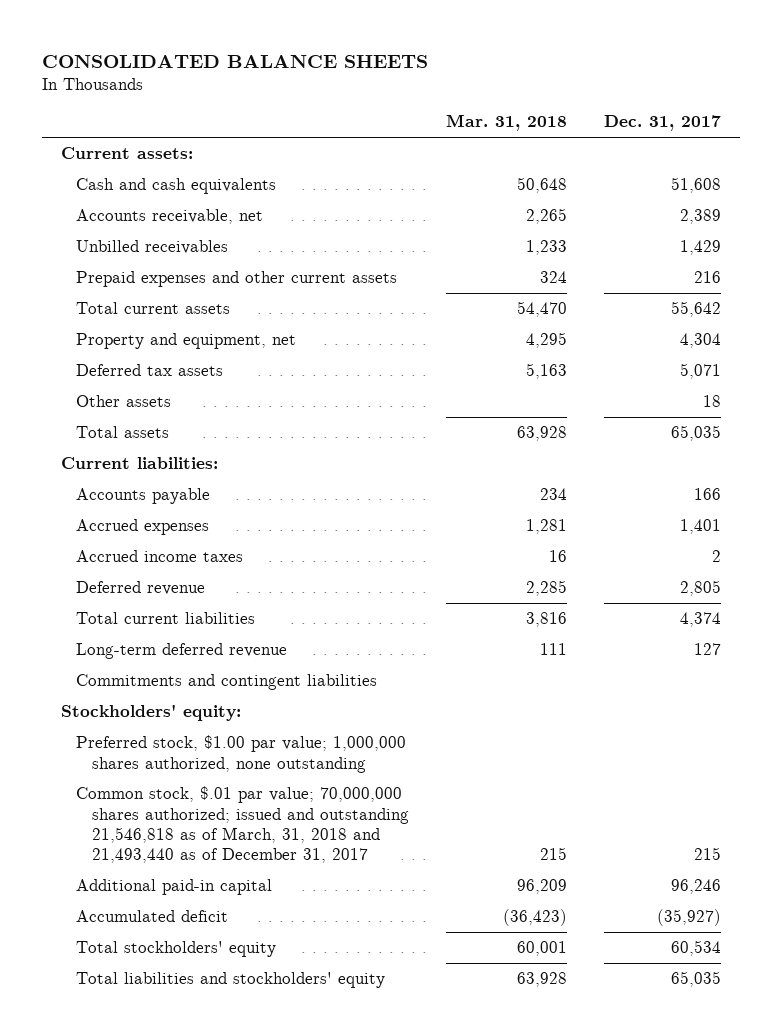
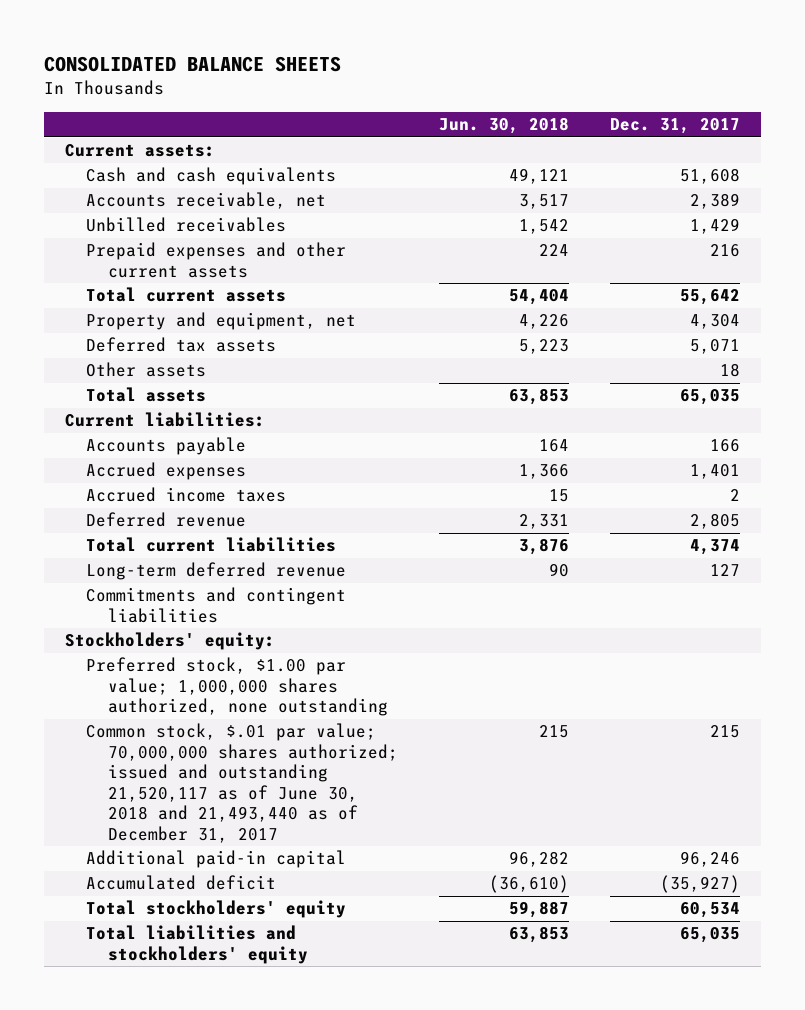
[445,114,567,132] Mar. 31, 2018 -> none
none -> [438,117,569,135] Jun. 30, 2018
[76,786,409,864] Common stock, $.01 par value; 70,000,000 shares authorized; issued and outstanding 21,546,818 as of March, 31, 2018 and 21,493,440 as of December 31, 2017 -> [86,723,398,843] Common stock, $.01 par value; 70,000,000 shares authorized; issued and outstanding 21,520,117 as of June 30, 2018 and 21,493,440 as of December 31, 2017

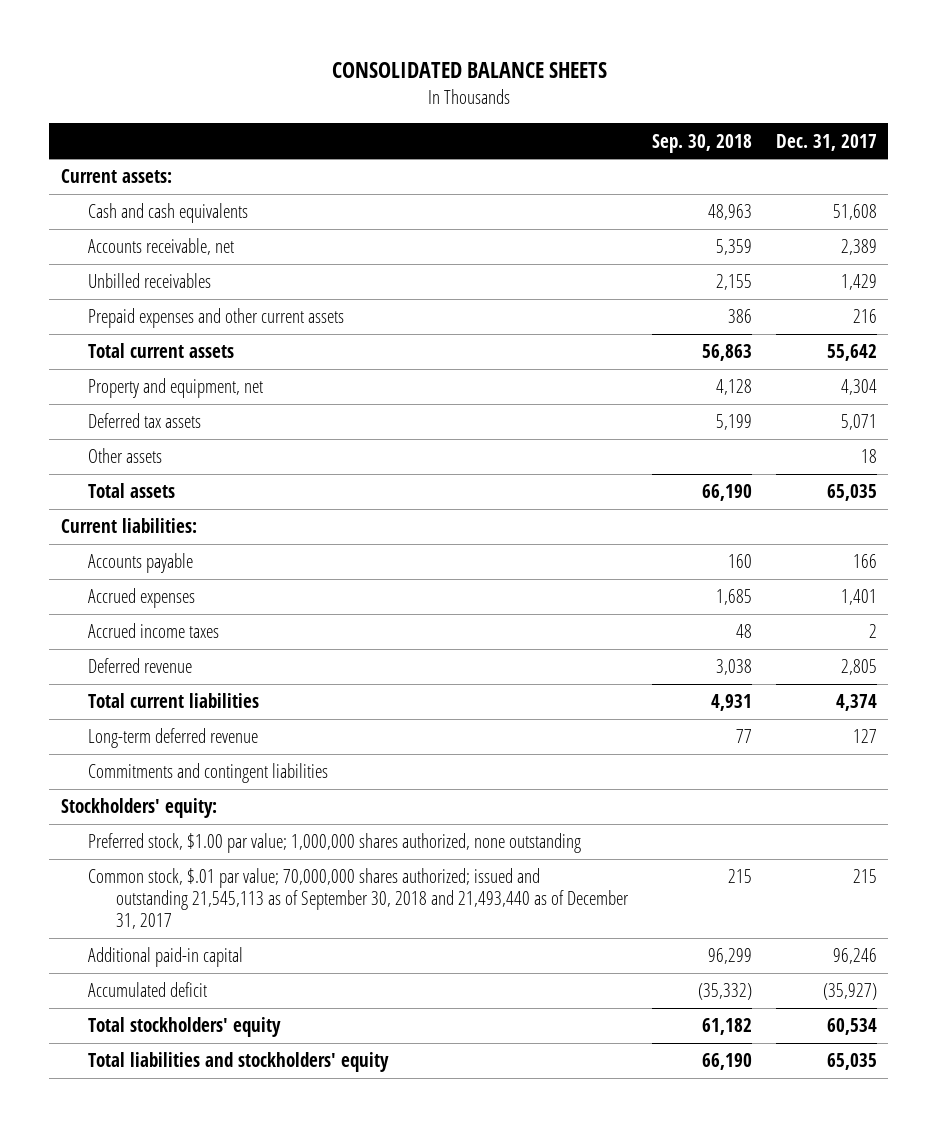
[438,117,569,135] Jun. 30, 2018 -> none
none -> [651,133,752,153] Sep. 30, 2018
[86,723,398,843] Common stock, $.01 par value; 70,000,000 shares authorized; issued and outstanding 21,520,117 as of June 30, 2018 and 21,493,440 as of December 31, 2017 -> [88,868,630,930] Common stock, $.01 par value; 70,000,000 shares authorized; issued and outstanding 21,545,113 as of September 30, 2018 and 21,493,440 as of December 31, 2017

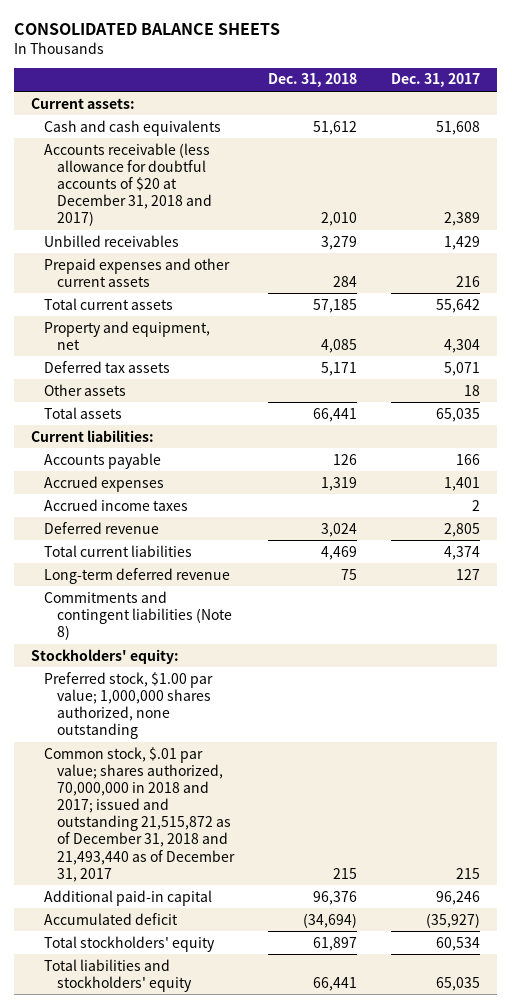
[651,133,752,153] Sep. 30, 2018 -> none
none -> [267,73,357,88] Dec. 31, 2018
[88,238,235,256] Accounts receivable, net -> [43,142,212,227] Accounts receivable (less allowance for doubtful accounts of $20 at December 31, 2018 and 2017)
[88,763,329,784] Commitments and contingent liabilities -> [43,590,232,641] Commitments and contingent liabilities (Note 8)
[88,868,630,930] Common stock, $.01 par value; 70,000,000 shares authorized; issued and outstanding 21,545,113 as of September 30, 2018 and 21,493,440 as of December 31, 2017 -> [43,746,235,882] Common stock, $.01 par value; shares authorized, 70,000,000 in 2018 and 2017; issued and outstanding 21,515,872 as of December 31, 2018 and 21,493,440 as of December 31, 2017

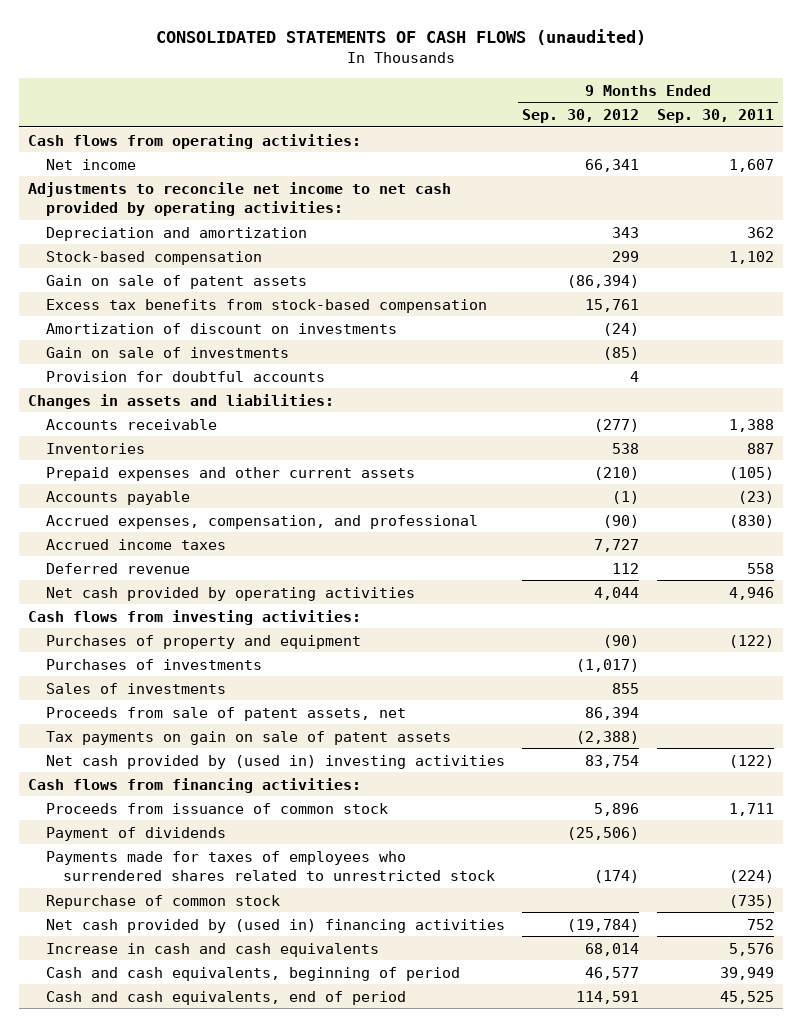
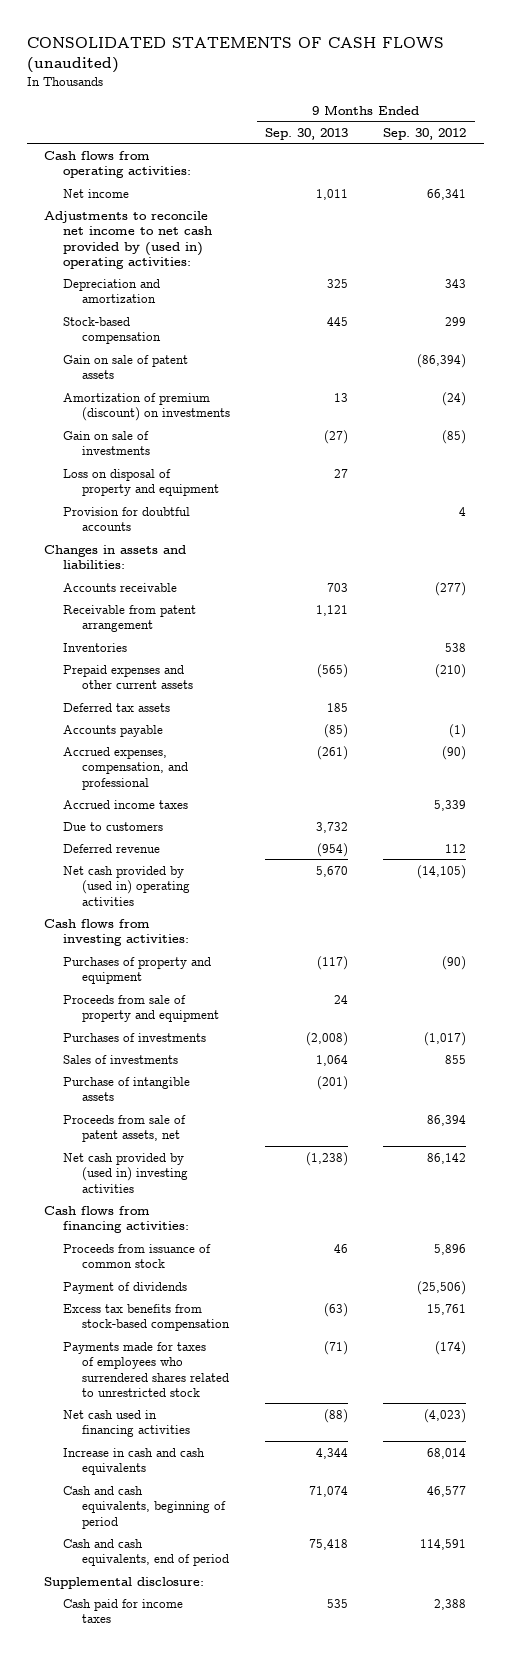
[656,108,774,123] Sep. 30, 2011 -> none
none -> [265,127,349,140] Sep. 30, 2013
[28,181,452,216] Adjustments to reconcile net income to net cash provided by operating activities: -> [44,210,213,269] Adjustments to reconcile net income to net cash provided by (used in) operating activities:
[45,322,397,334] Amortization of discount on investments -> [63,392,231,422] Amortization of premium (discount) on investments
none -> [63,468,220,497] Loss on disposal of property and equipment
none -> [63,604,197,633] Receivable from patent arrangement
none -> [63,702,171,712] Deferred tax assets
[594,538,640,552] 7,727 -> [434,799,467,811] 5,339
none -> [63,821,164,831] Due to customers
[45,586,415,601] Net cash provided by operating activities -> [63,865,191,906] Net cash provided by (used in) operating activities
[594,586,640,600] 4,044 -> [417,864,467,879] (14,105)
none -> [63,994,220,1023] Proceeds from sale of property and equipment
none -> [63,1076,191,1102] Purchase of intangible assets
[45,730,451,745] Tax payments on gain on sale of patent assets -> none
[585,754,640,768] 83,754 -> [427,1152,467,1164] 86,142
[45,298,487,313] Excess tax benefits from stock-based compensation -> [63,1303,231,1332] Excess tax benefits from stock-based compensation
[45,894,280,909] Repurchase of common stock -> none
[45,918,505,933] Net cash provided by (used in) financing activities -> [63,1409,191,1438] Net cash used in financing activities
[567,918,640,932] (19,784) -> [424,1408,467,1423] (4,023)
none -> [44,1576,205,1589] Supplemental disclosure:
none -> [63,1598,184,1624] Cash paid for income taxes

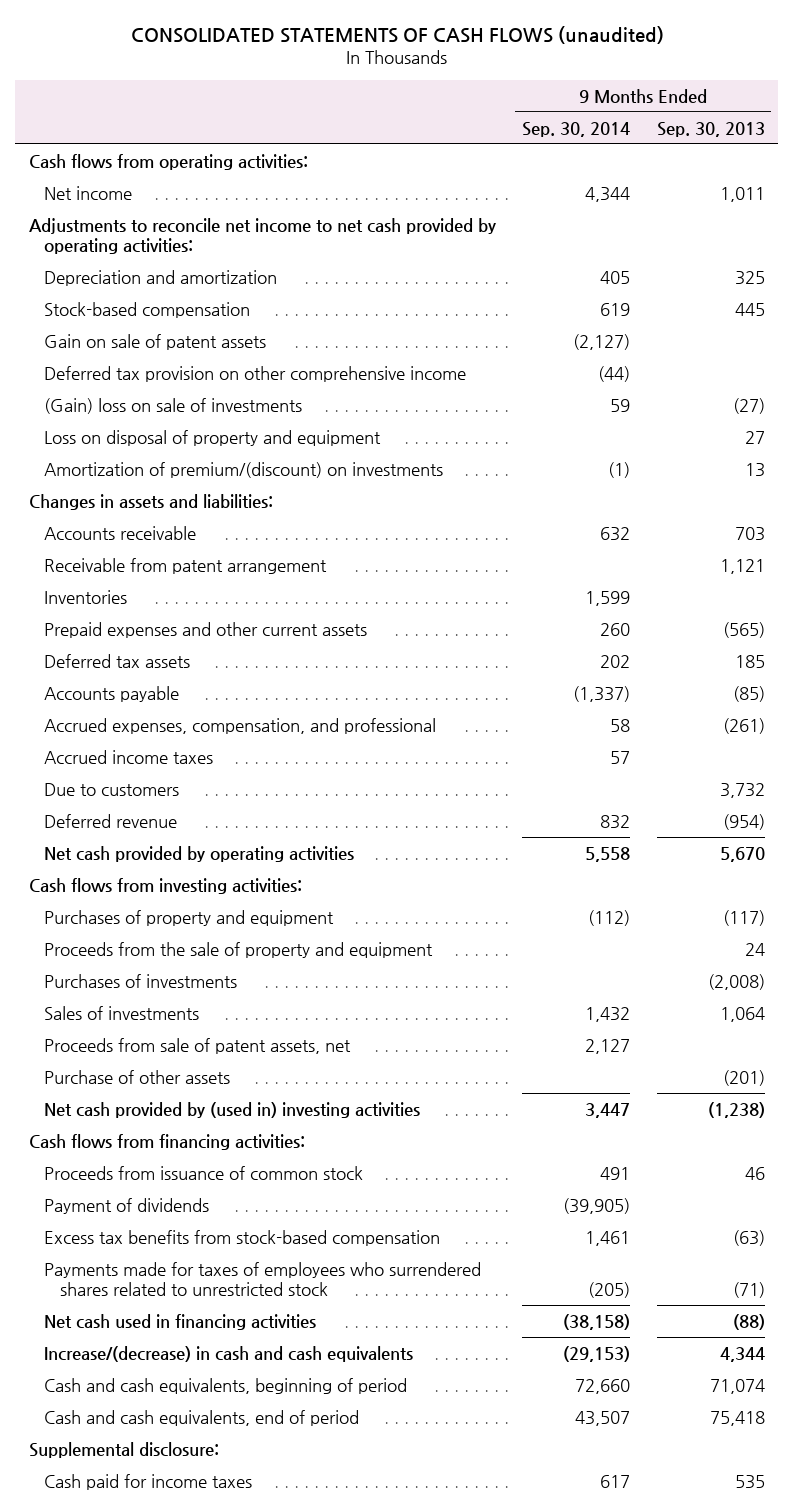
[383,127,467,140] Sep. 30, 2012 -> none
none -> [522,121,631,137] Sep. 30, 2014
[44,210,213,269] Adjustments to reconcile net income to net cash provided by (used in) operating activities: -> [28,217,496,255] Adjustments to reconcile net income to net cash provided by operating activities:
[63,392,231,422] Amortization of premium (discount) on investments -> none
none -> [44,365,467,382] Deferred tax provision on other comprehensive income
[63,430,151,456] Gain on sale of investments -> [44,397,303,414] (Gain) loss on sale of investments
[63,506,191,532] Provision for doubtful accounts -> none
none -> [44,461,444,478] Amortization of premium/(discount) on investments
[63,865,191,906] Net cash provided by (used in) operating activities -> [44,845,355,862] Net cash provided by operating activities
[63,994,220,1023] Proceeds from sale of property and equipment -> [44,941,434,958] Proceeds from the sale of property and equipment
[63,1076,191,1102] Purchase of intangible assets -> none
none -> [44,1069,231,1084] Purchase of other assets
[63,1447,206,1476] Increase in cash and cash equivalents -> [44,1345,414,1362] Increase/(decrease) in cash and cash equivalents

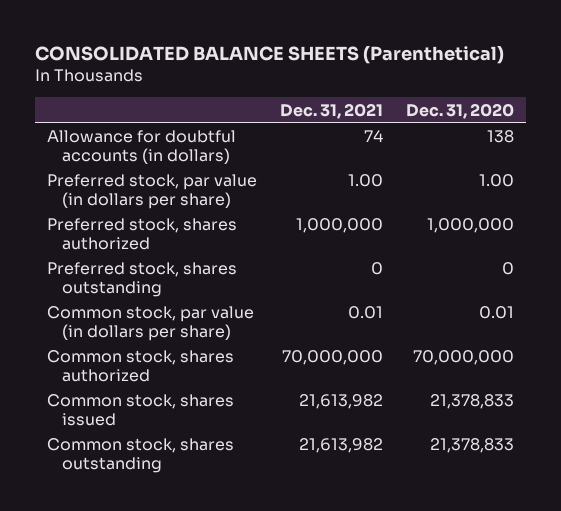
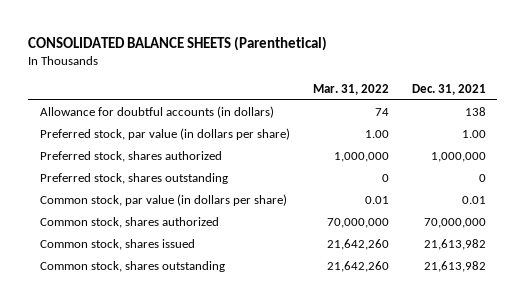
[406,102,515,119] Dec. 31, 2020 -> none
none -> [312,83,389,95] Mar. 31, 2022
[364,130,384,143] 74 -> [464,106,486,116] 138

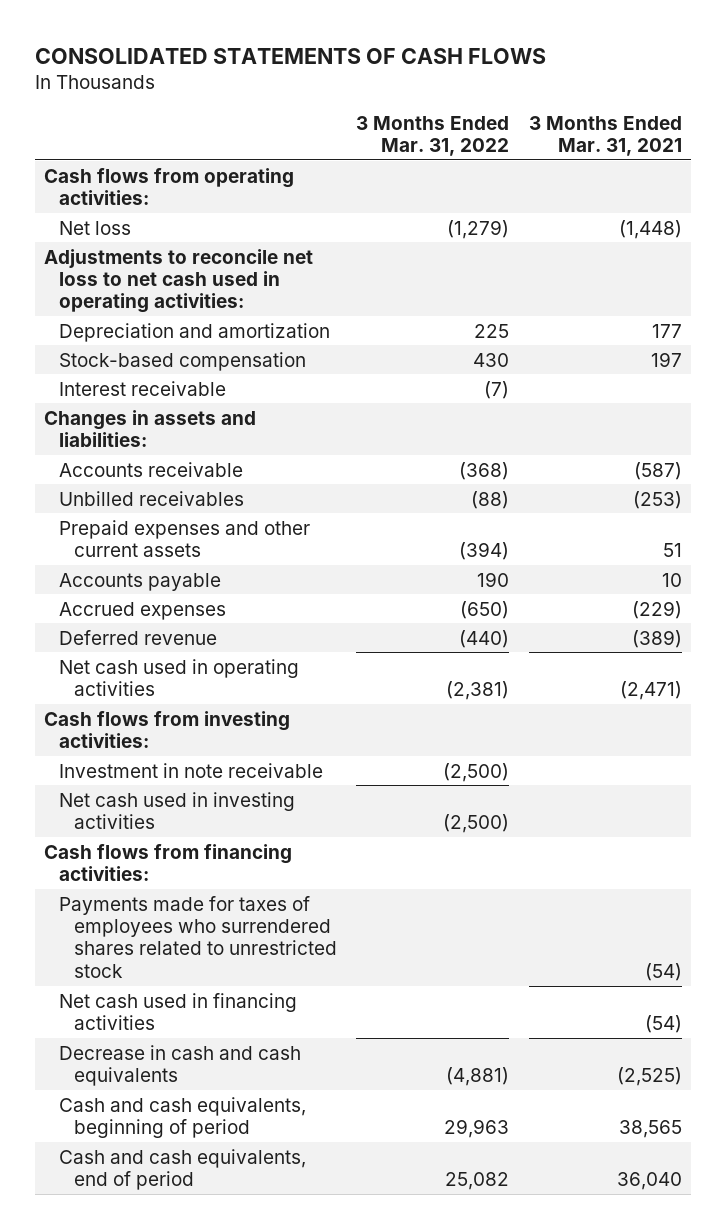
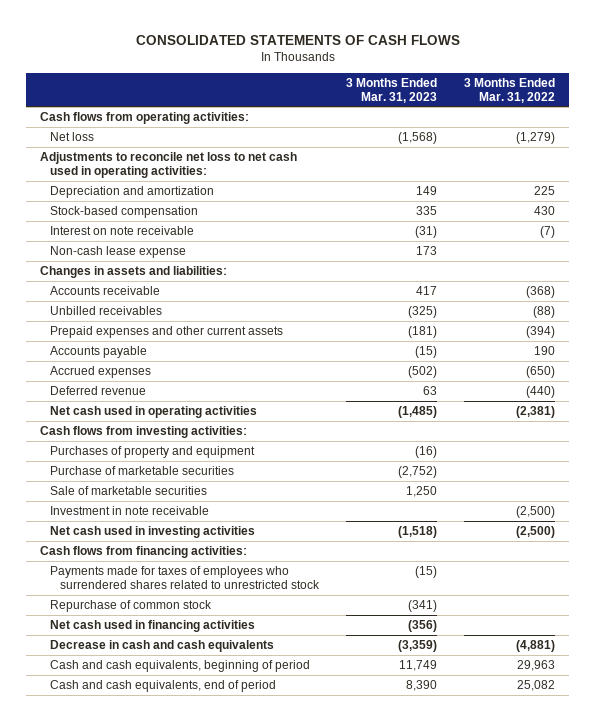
[528,115,682,157] 3 Months Ended Mar. 31, 2021 -> none
none -> [346,77,438,103] 3 Months Ended Mar. 31, 2023
[58,380,226,396] Interest receivable -> [49,226,194,236] Interest on note receivable
none -> [49,246,186,259] Non-cash lease expense
none -> [49,446,255,459] Purchases of property and equipment
none -> [49,466,234,476] Purchase of marketable securities
none -> [49,486,207,496] Sale of marketable securities
none -> [49,600,212,613] Repurchase of common stock

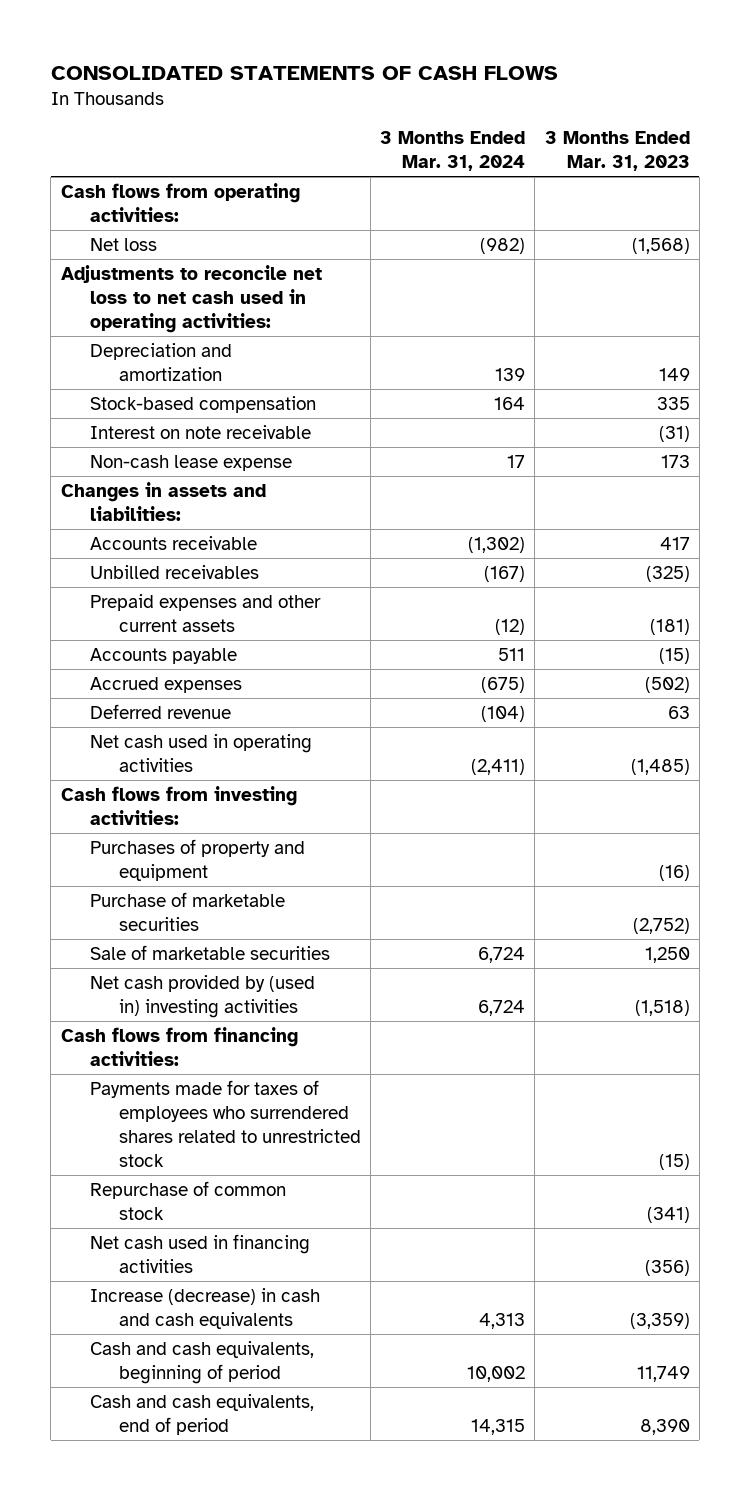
[464,77,556,103] 3 Months Ended Mar. 31, 2022 -> none
none -> [380,131,526,171] 3 Months Ended Mar. 31, 2024
[49,506,209,516] Investment in note receivable -> none
[49,526,255,539] Net cash used in investing activities -> [89,975,315,1018] Net cash provided by (used in) investing activities
[49,640,274,653] Decrease in cash and cash equivalents -> [89,1288,320,1329] Increase (decrease) in cash and cash equivalents

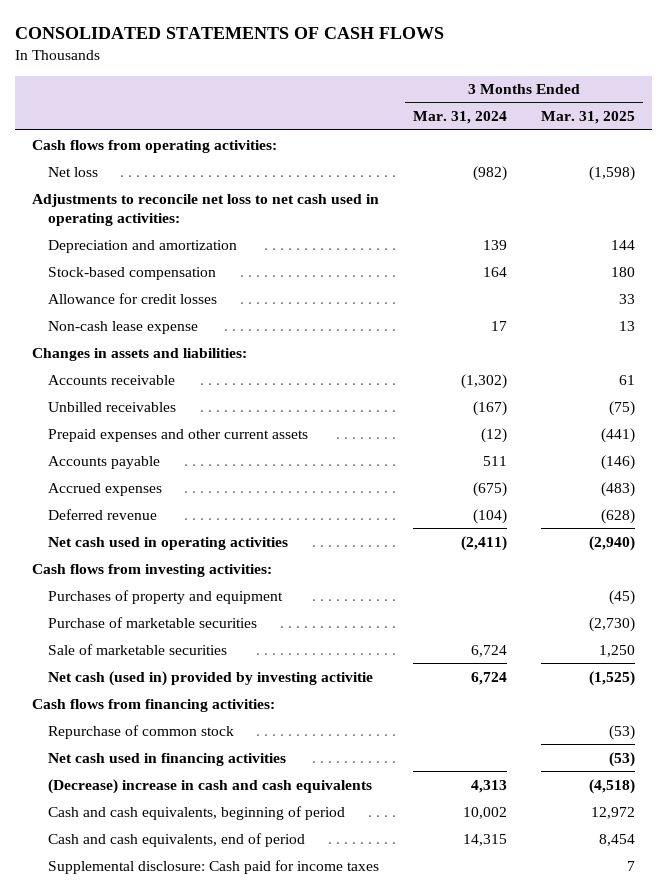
[544,131,690,171] 3 Months Ended Mar. 31, 2023 -> none
none -> [540,111,635,125] Mar. 31, 2025
[89,425,311,440] Interest on note receivable -> none
none -> [48,292,218,304] Allowance for credit losses
[89,975,315,1018] Net cash provided by (used in) investing activities -> [48,670,374,686] Net cash (used in) provided by investing activitie
[89,1080,361,1167] Payments made for taxes of employees who surrendered shares related to unrestricted stock -> none
[89,1288,320,1329] Increase (decrease) in cash and cash equivalents -> [48,778,373,794] (Decrease) increase in cash and cash equivalents
none -> [48,859,380,874] Supplemental disclosure: Cash paid for income taxes

